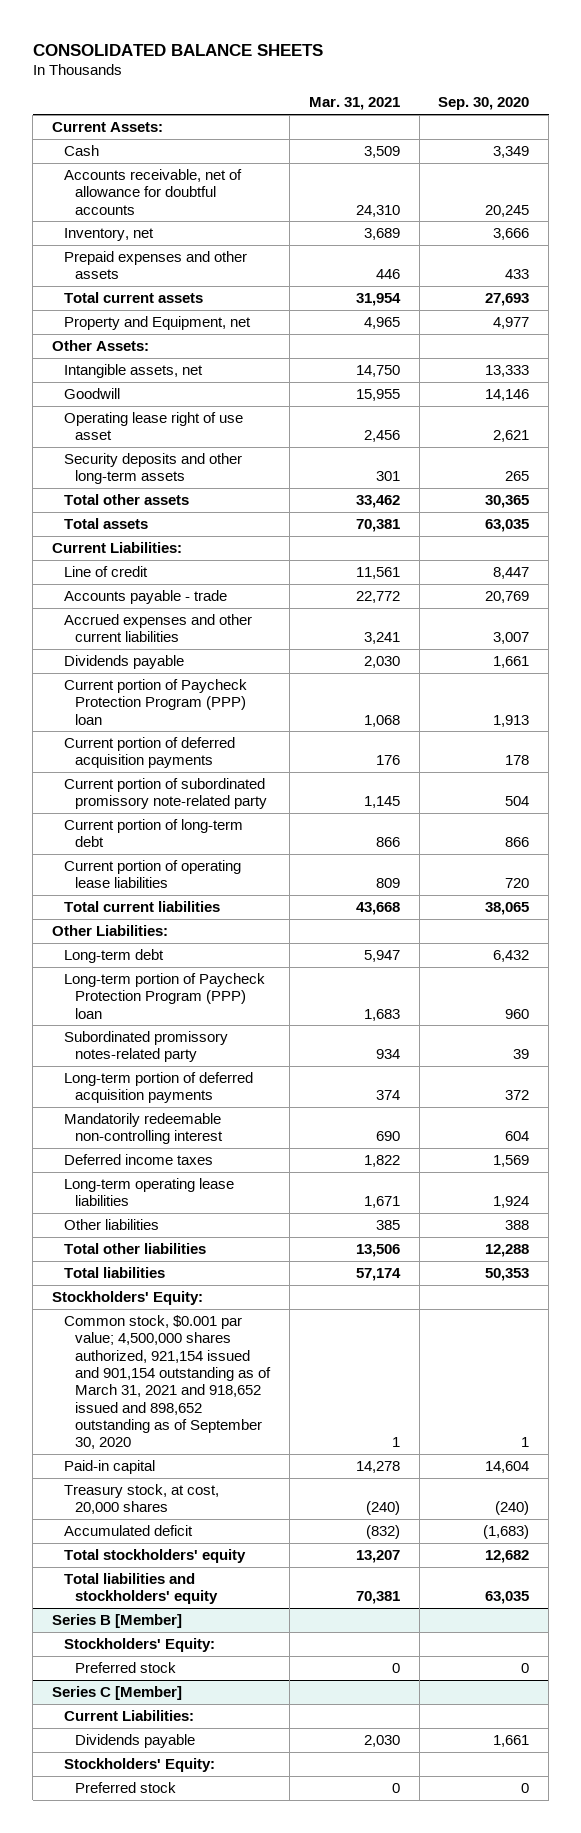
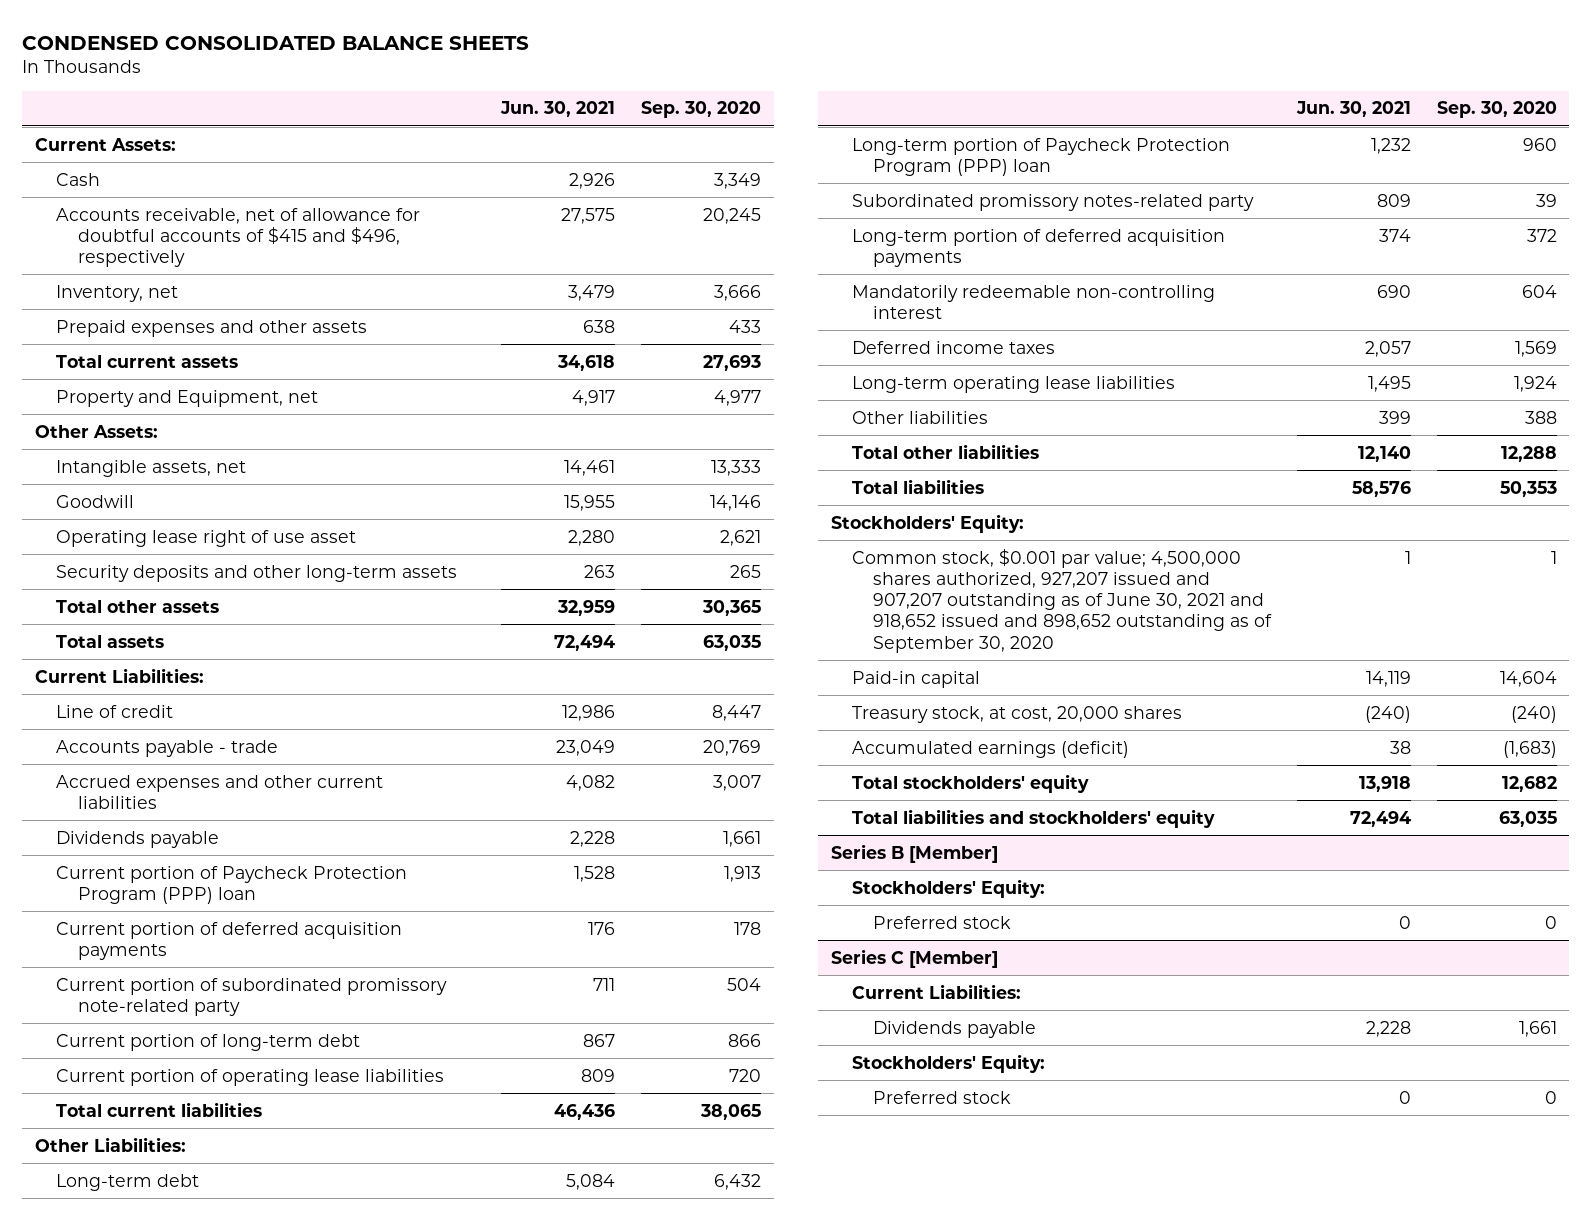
[32,43,323,56] CONSOLIDATED BALANCE SHEETS -> [22,35,530,50] CONDENSED CONSOLIDATED BALANCE SHEETS
[308,97,400,111] Mar. 31, 2021 -> none
none -> [500,101,616,118] Jun. 30, 2021
[63,168,242,215] Accounts receivable, net of allowance for doubtful accounts -> [56,207,421,268] Accounts receivable, net of allowance for doubtful accounts of $415 and $496, respectively
[63,1314,272,1450] Common stock, $0.001 par value; 4,500,000 shares authorized, 921,154 issued and 901,154 outstanding as of March 31, 2021 and 918,652 issued and 898,652 outstanding as of September 30, 2020 -> [851,548,1272,653] Common stock, $0.001 par value; 4,500,000 shares authorized, 927,207 issued and 907,207 outstanding as of June 30, 2021 and 918,652 issued and 898,652 outstanding as of September 30, 2020
[63,1524,193,1536] Accumulated deficit -> [851,740,1129,758] Accumulated earnings (deficit)

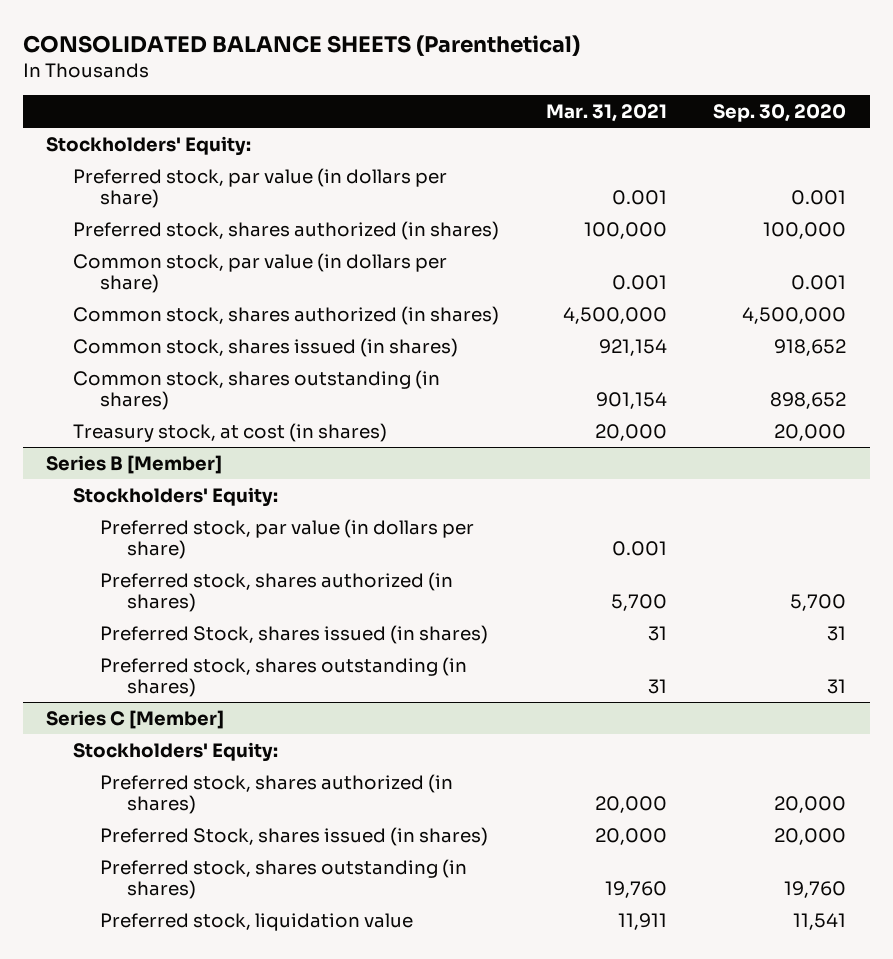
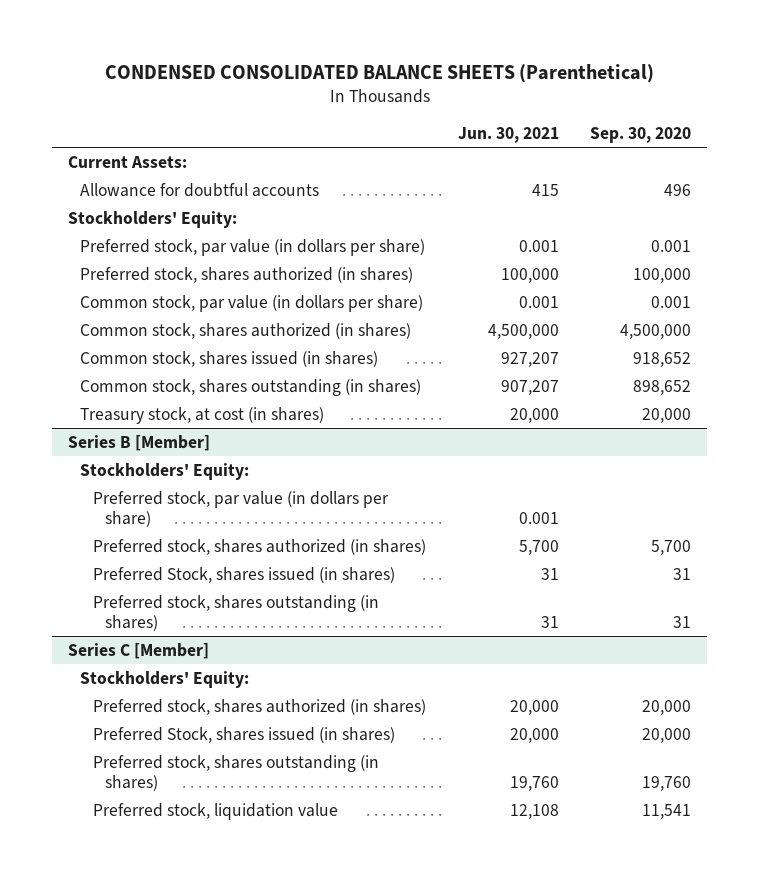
[23,34,581,56] CONSOLIDATED BALANCE SHEETS (Parenthetical) -> [104,63,654,83] CONDENSED CONSOLIDATED BALANCE SHEETS (Parenthetical)
[545,103,667,122] Mar. 31, 2021 -> none
none -> [457,127,559,144] Jun. 30, 2021
none -> [67,155,187,168] Current Assets:
none -> [80,182,320,197] Allowance for doubtful accounts

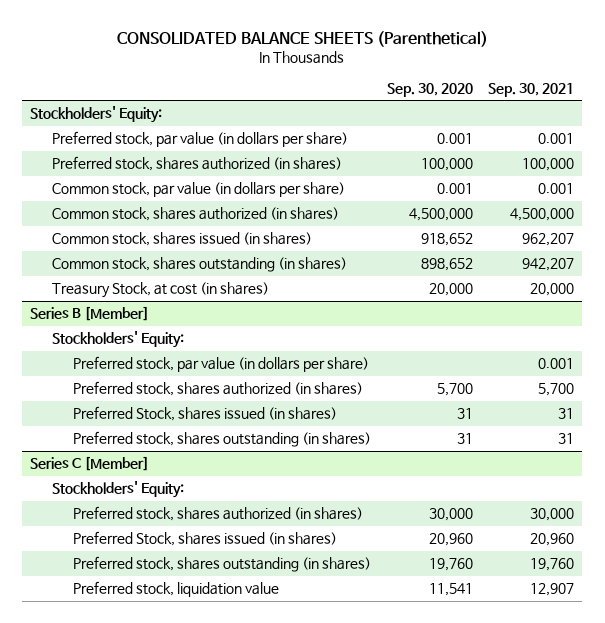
[104,63,654,83] CONDENSED CONSOLIDATED BALANCE SHEETS (Parenthetical) -> [117,30,489,47] CONSOLIDATED BALANCE SHEETS (Parenthetical)
[457,127,559,144] Jun. 30, 2021 -> none
none -> [488,82,575,97] Sep. 30, 2021
[67,155,187,168] Current Assets: -> none
[80,182,320,197] Allowance for doubtful accounts -> none
[80,406,325,424] Treasury stock, at cost (in shares) -> [51,282,269,299] Treasury Stock, at cost (in shares)
[642,699,692,715] 20,000 -> [428,508,473,522] 30,000
[642,727,692,743] 20,000 -> [428,533,473,547] 20,960

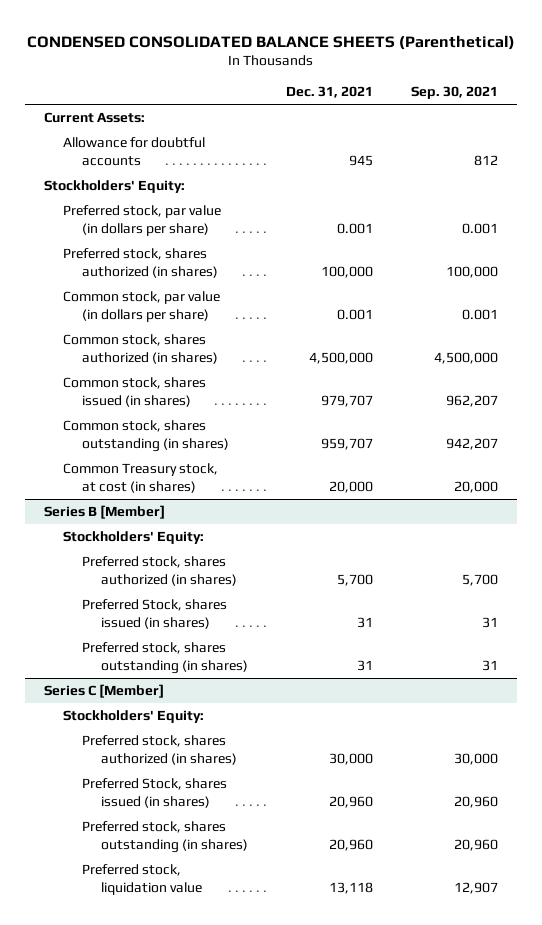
[117,30,489,47] CONSOLIDATED BALANCE SHEETS (Parenthetical) -> [27,34,516,50] CONDENSED CONSOLIDATED BALANCE SHEETS (Parenthetical)
[386,82,473,97] Sep. 30, 2020 -> none
none -> [285,86,373,99] Dec. 31, 2021
none -> [44,112,146,124] Current Assets:
none -> [63,137,206,166] Allowance for doubtful accounts
[51,282,269,299] Treasury Stock, at cost (in shares) -> [63,463,219,493] Common Treasury stock, at cost (in shares)
[72,356,369,373] Preferred stock, par value (in dollars per share) -> none
[530,558,575,572] 19,760 -> [453,838,498,851] 20,960

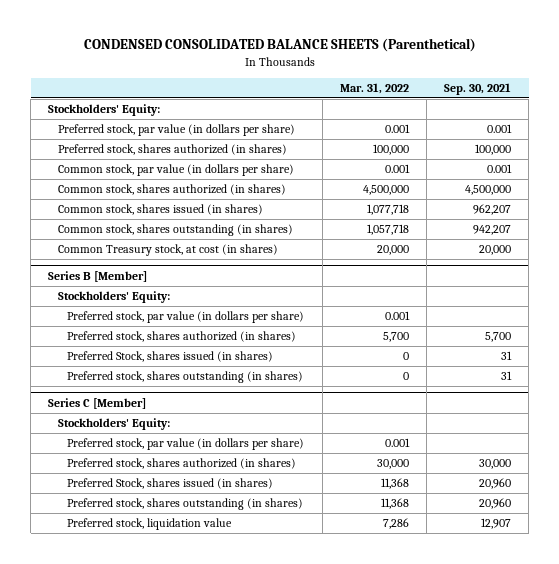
[285,86,373,99] Dec. 31, 2021 -> none
none -> [339,82,409,94] Mar. 31, 2022
[44,112,146,124] Current Assets: -> none
[63,137,206,166] Allowance for doubtful accounts -> none
none -> [67,310,305,323] Preferred stock, par value (in dollars per share)
none -> [67,437,305,450] Preferred stock, par value (in dollars per share)

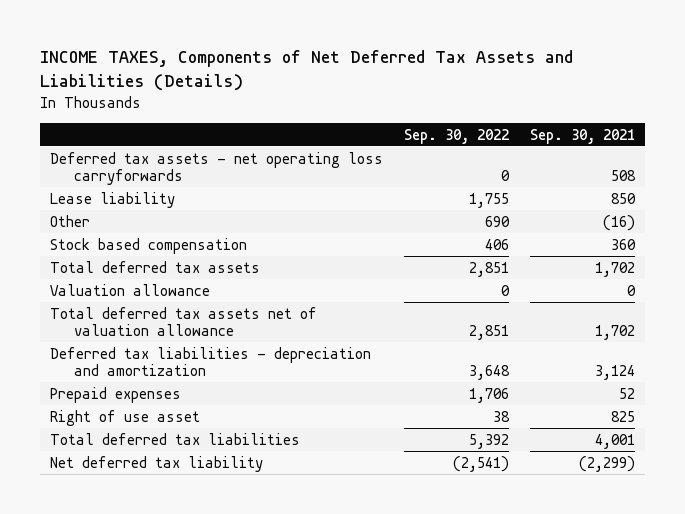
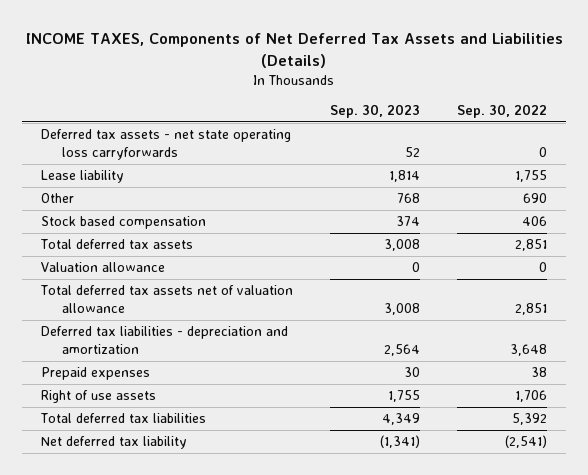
[529,128,635,144] Sep. 30, 2021 -> none
none -> [330,104,421,119] Sep. 30, 2023
[50,151,384,186] Deferred tax assets - net operating loss carryforwards -> [41,129,292,161] Deferred tax assets - net state operating loss carryforwards
[468,387,509,403] 1,706 -> [531,367,548,378] 38
[50,409,201,426] Right of use asset -> [41,390,157,404] Right of use assets
[492,410,510,422] 38 -> [515,390,548,403] 1,706

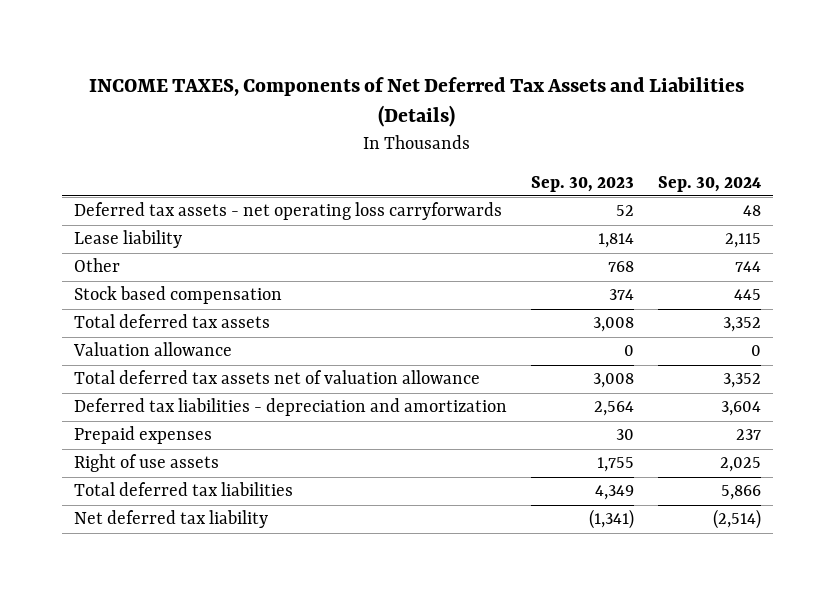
[457,104,548,119] Sep. 30, 2022 -> none
none -> [657,175,761,192] Sep. 30, 2024
[41,129,292,161] Deferred tax assets - net state operating loss carryforwards -> [73,202,502,221] Deferred tax assets - net operating loss carryforwards

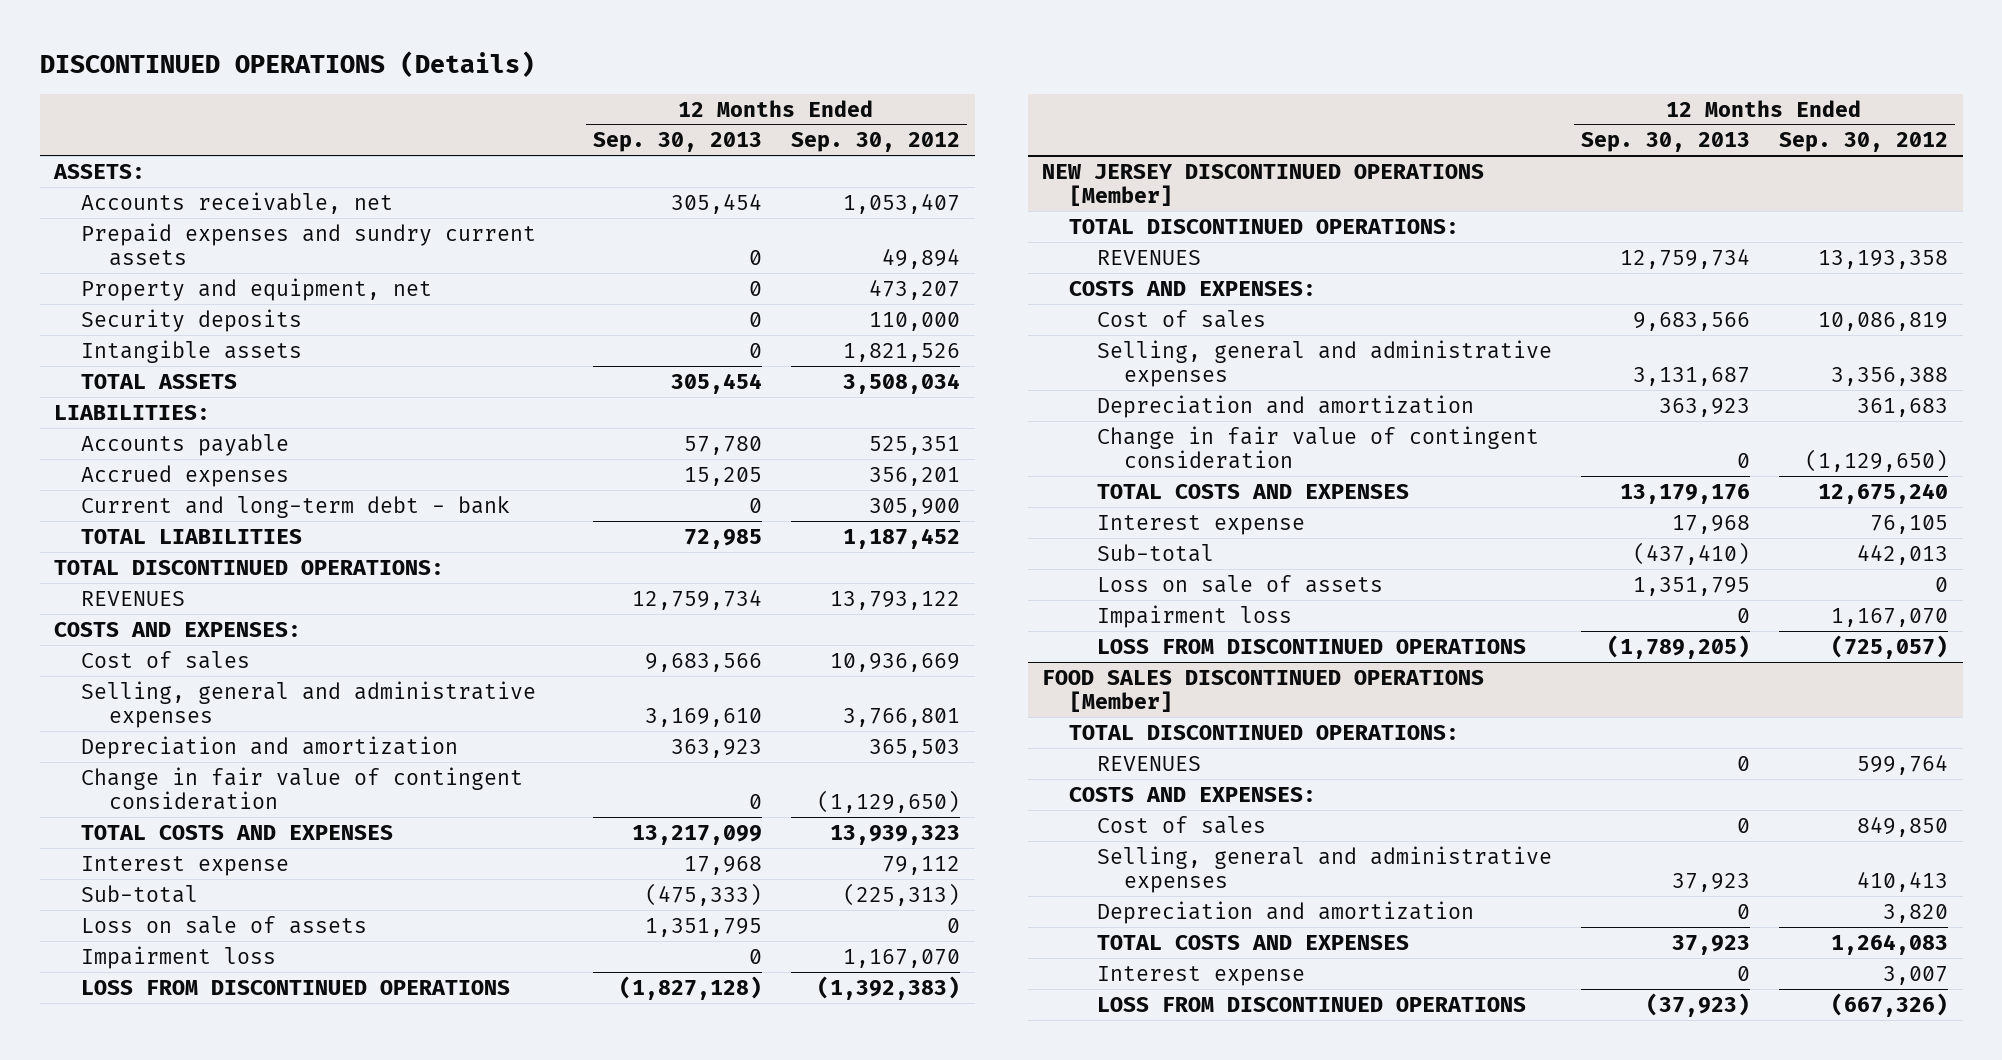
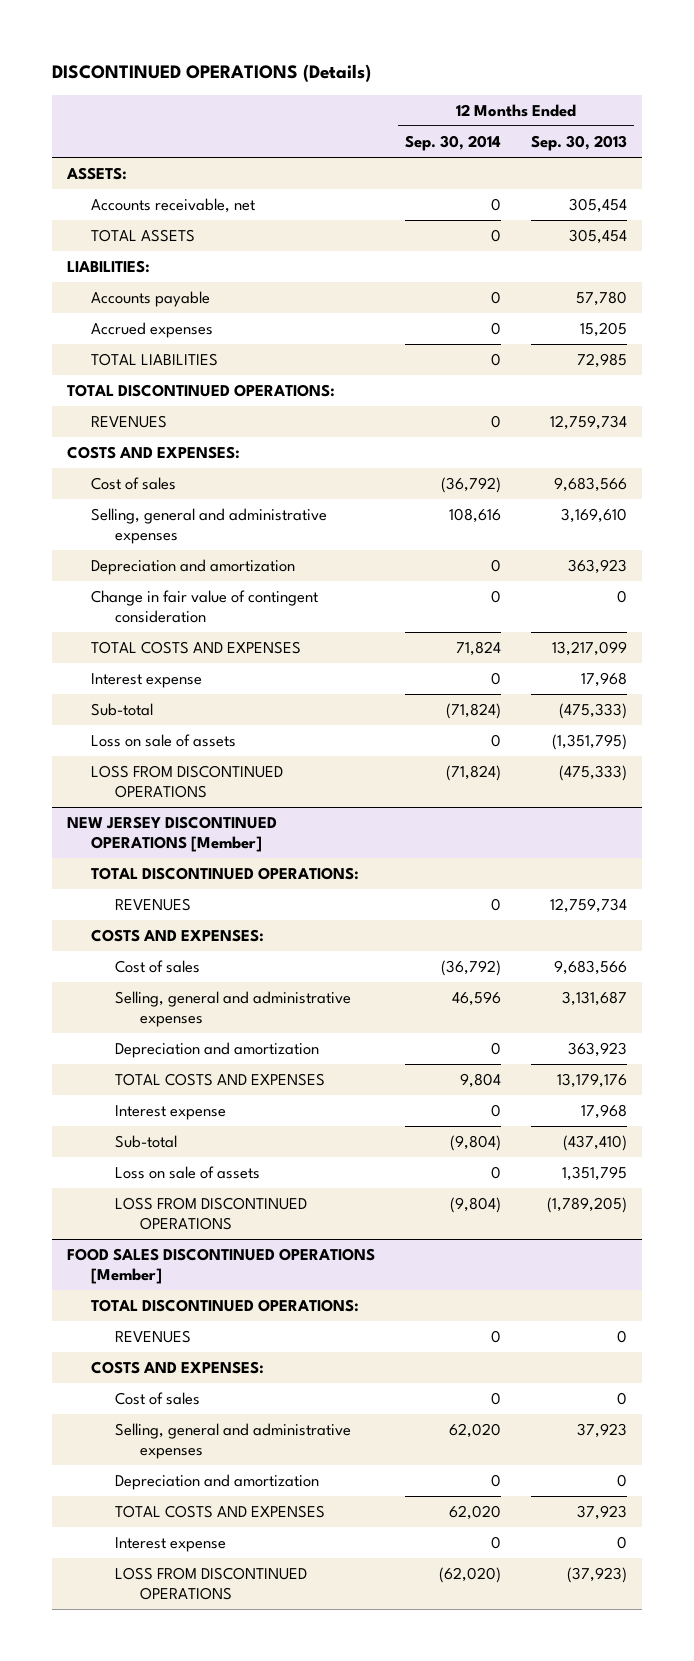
[791,132,961,153] Sep. 30, 2012 -> none
none -> [405,134,502,151] Sep. 30, 2014
[81,222,537,267] Prepaid expenses and sundry current assets -> none
[81,277,433,301] Property and equipment, net -> none
[81,308,303,332] Security deposits -> none
[81,339,303,363] Intangible assets -> none
[81,495,511,518] Current and long-term debt - bank -> none
[81,945,277,969] Impairment loss -> none
[644,917,762,937] 1,351,795 -> [551,734,627,751] (1,351,795)
[618,975,762,1000] (1,827,128) -> [558,765,627,782] (475,333)
[1096,425,1539,470] Change in fair value of contingent consideration -> none
[1096,604,1292,628] Impairment loss -> none

